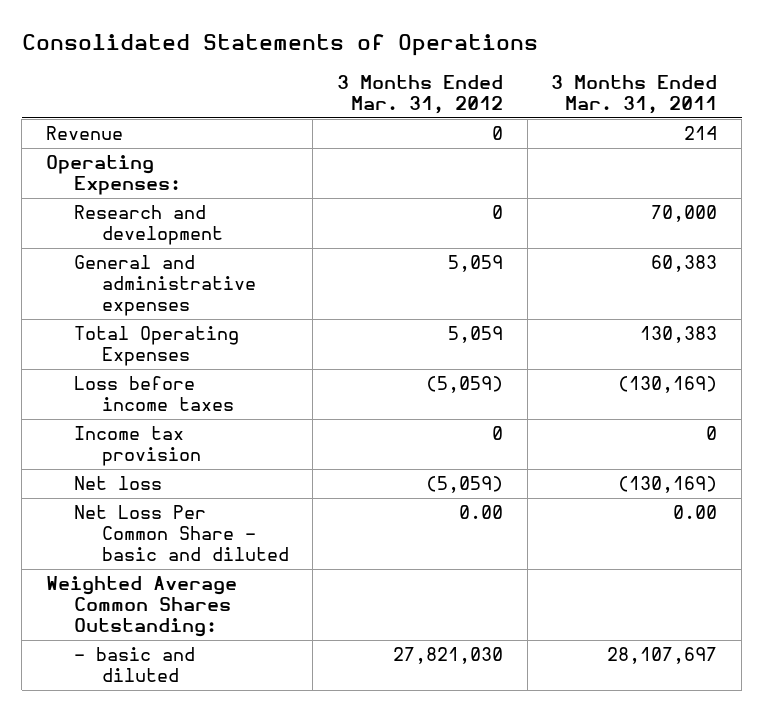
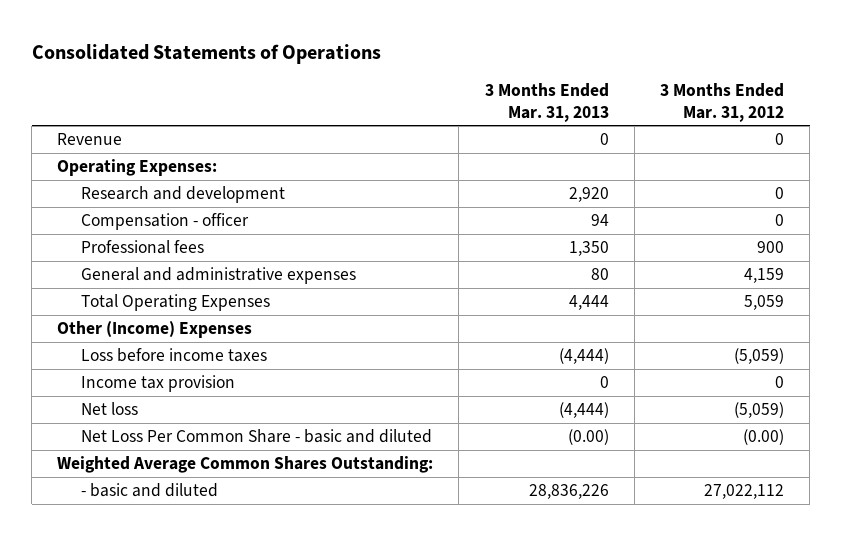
[551,75,718,114] 3 Months Ended Mar. 31, 2011 -> none
none -> [484,82,609,122] 3 Months Ended Mar. 31, 2013
none -> [81,213,250,231] Compensation - officer
none -> [81,240,205,255] Professional fees
[448,255,504,273] 5,059 -> [743,268,784,284] 4,159
none -> [57,321,253,339] Other (Income) Expenses
[459,505,504,520] 0.00 -> [742,429,784,446] (0.00)
[393,647,504,665] 27,821,030 -> [703,484,784,500] 27,022,112

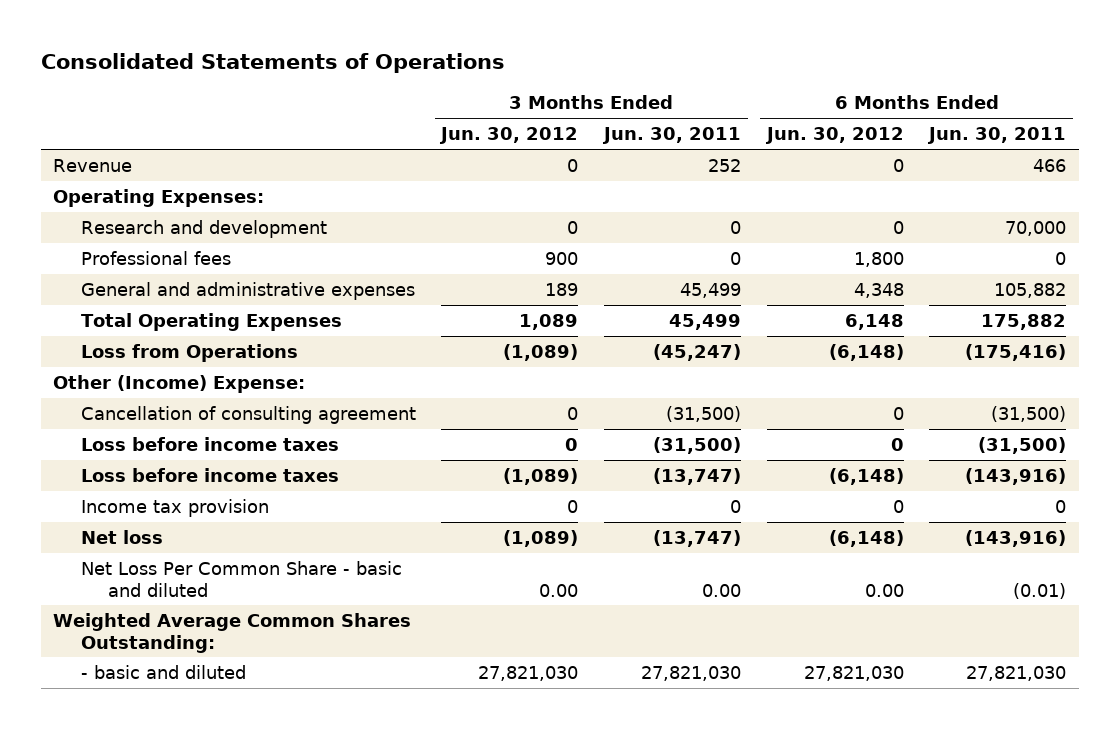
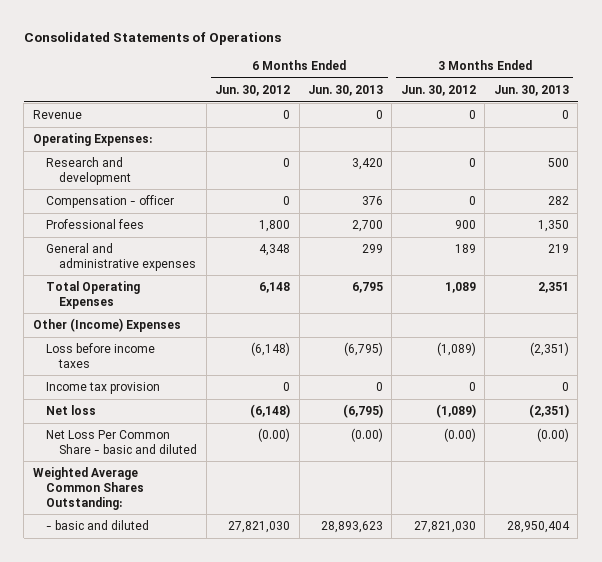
[602,127,742,145] Jun. 30, 2011 -> none
[927,127,1067,145] Jun. 30, 2011 -> none
none -> [308,85,384,97] Jun. 30, 2013
none -> [493,85,569,97] Jun. 30, 2013
none -> [46,195,175,209] Compensation - officer
[80,344,298,363] Loss from Operations -> none
[80,406,416,425] Cancellation of consulting agreement -> none
[80,437,339,452] Loss before income taxes -> none
[53,375,306,394] Other (Income) Expense: -> [32,318,181,333] Other (Income) Expenses
[539,583,579,597] 0.00 -> [443,428,476,443] (0.00)
[864,583,904,597] 0.00 -> [258,428,291,443] (0.00)

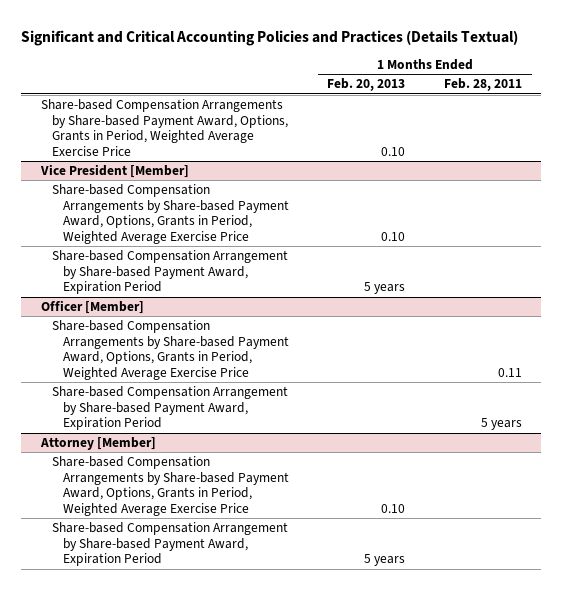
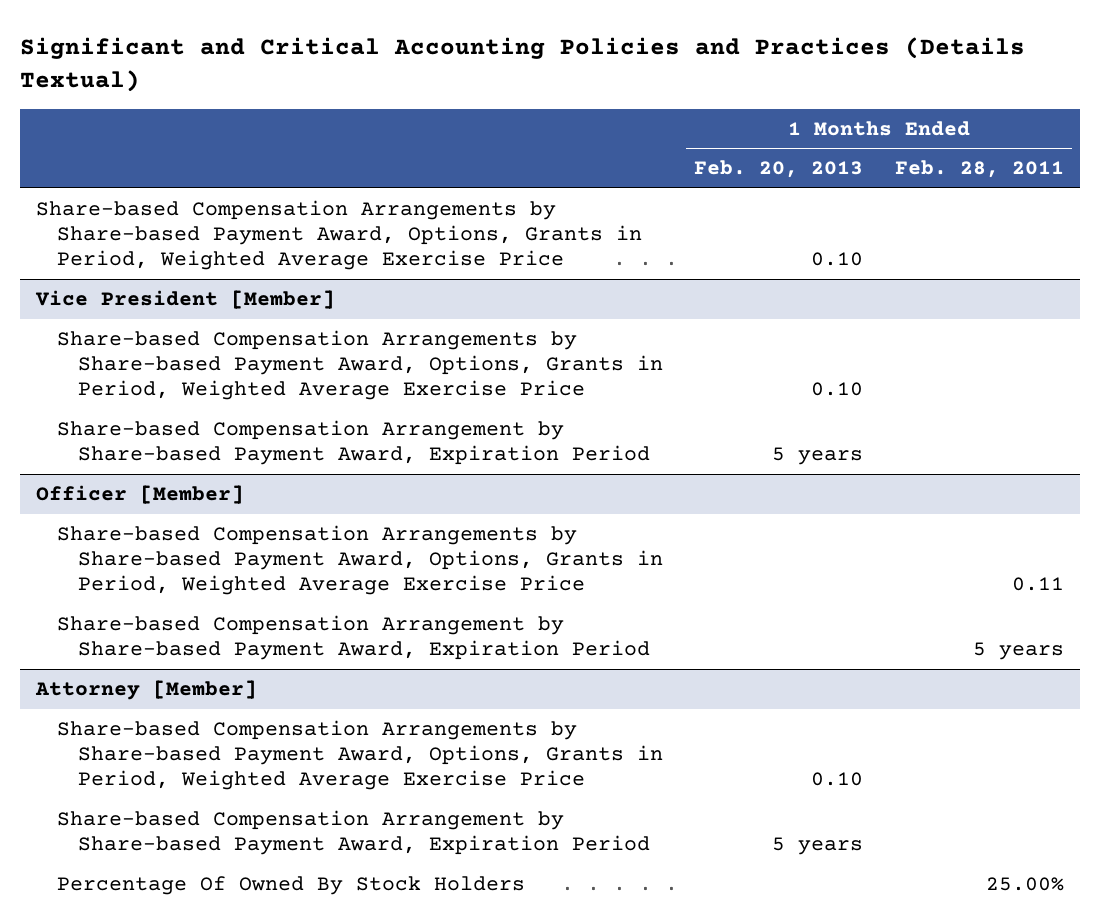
none -> [56,876,525,896] Percentage Of Owned By Stock Holders

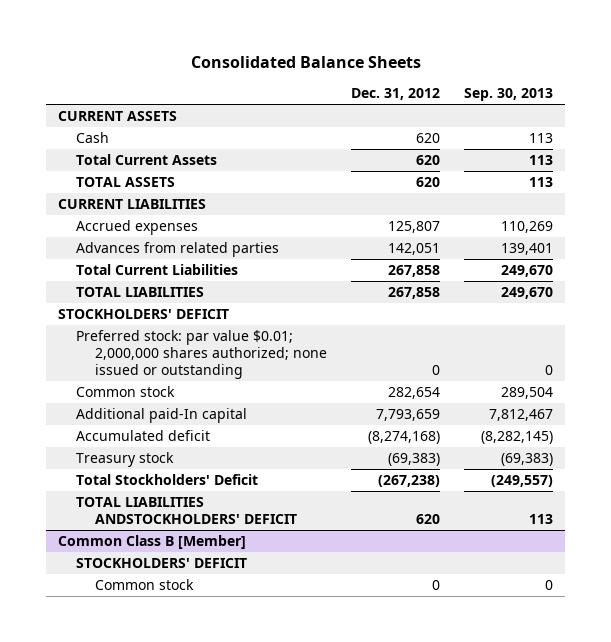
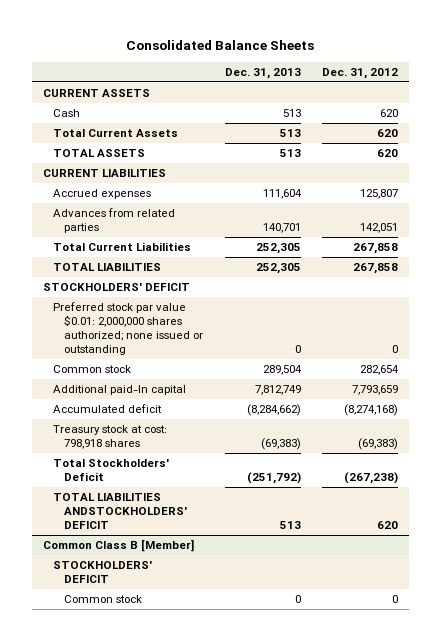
[464,88,554,102] Sep. 30, 2013 -> none
none -> [224,67,301,79] Dec. 31, 2013
[76,330,327,379] Preferred stock: par value $0.01; 2,000,000 shares authorized; none issued or outstanding -> [53,302,204,355] Preferred stock par value $0.01: 2,000,000 shares authorized; none issued or outstanding
[76,452,175,468] Treasury stock -> [53,425,168,450] Treasury stock at cost: 798,918 shares

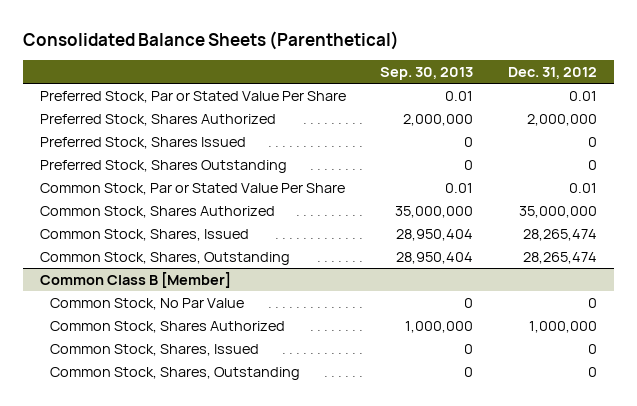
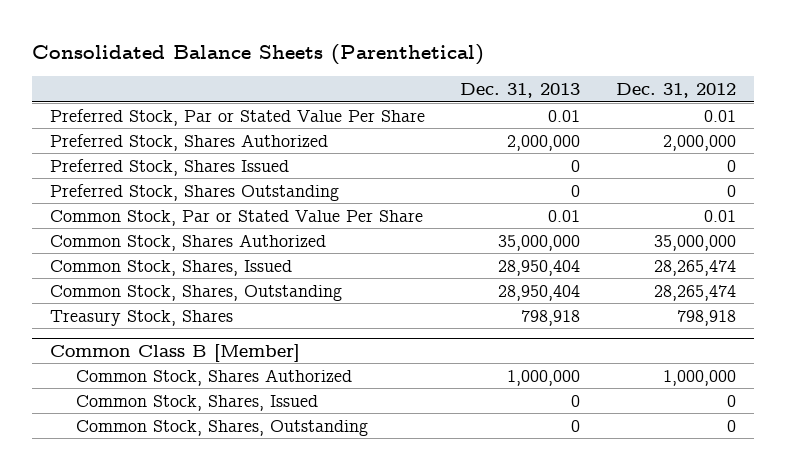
[380,67,474,81] Sep. 30, 2013 -> none
none -> [460,83,581,99] Dec. 31, 2013
none -> [49,309,233,326] Treasury Stock, Shares
[50,297,245,310] Common Stock, No Par Value -> none

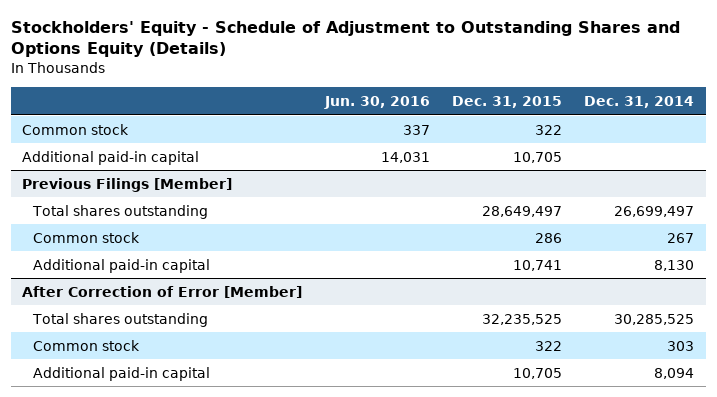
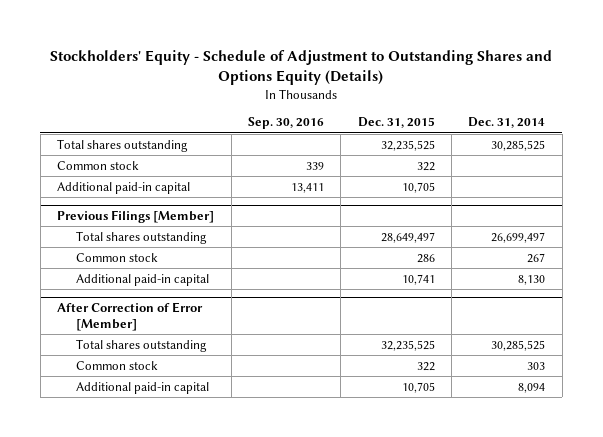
[323,95,430,109] Jun. 30, 2016 -> none
none -> [247,117,324,130] Sep. 30, 2016
none -> [57,138,189,152] Total shares outstanding

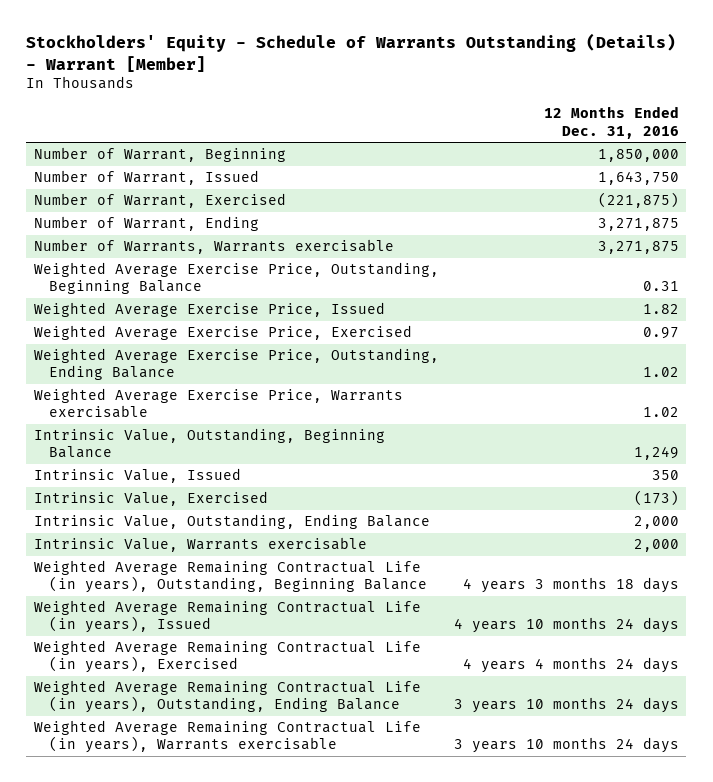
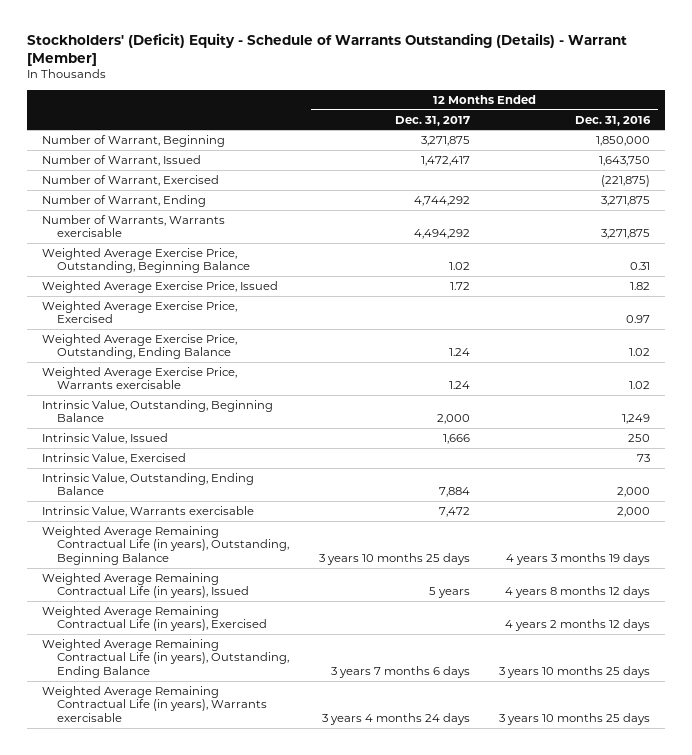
[26,32,677,72] Stockholders' Equity - Schedule of Warrants Outstanding (Details) - Warrant [Member] -> [27,32,628,66] Stockholders' (Deficit) Equity - Schedule of Warrants Outstanding (Details) - Warrant [Member]
none -> [394,115,470,126] Dec. 31, 2017
[651,470,679,481] 350 -> [628,433,651,442] 250
[633,490,679,507] (173) -> [637,453,651,462] 73
[462,577,679,594] 4 years 3 months 18 days -> [506,552,651,565] 4 years 3 months 19 days
[453,617,679,634] 4 years 10 months 24 days -> [505,586,651,599] 4 years 8 months 12 days
[462,657,679,674] 4 years 4 months 24 days -> [505,619,651,632] 4 years 2 months 12 days
[453,697,679,714] 3 years 10 months 24 days -> [499,665,651,678] 3 years 10 months 25 days
[453,737,679,754] 3 years 10 months 24 days -> [499,712,651,725] 3 years 10 months 25 days

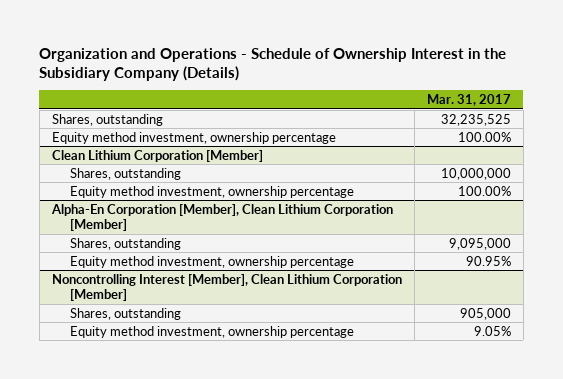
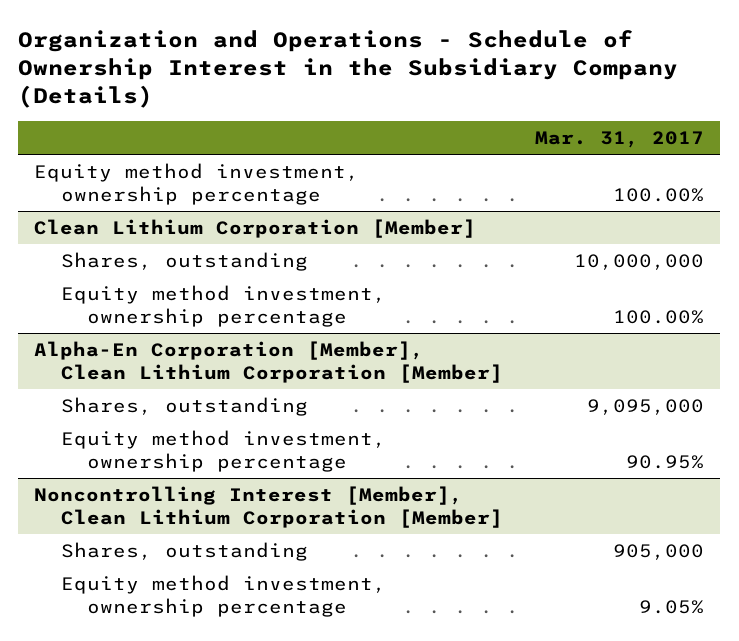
[51,113,163,126] Shares, outstanding -> none

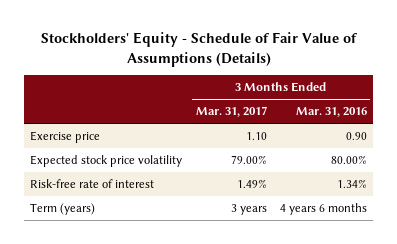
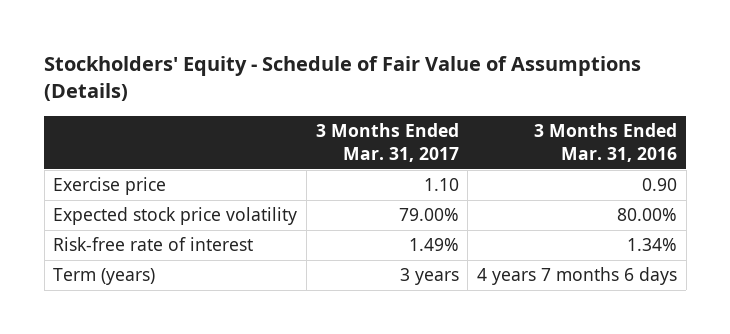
[279,203,367,216] 4 years 6 months -> [476,267,677,286] 4 years 7 months 6 days

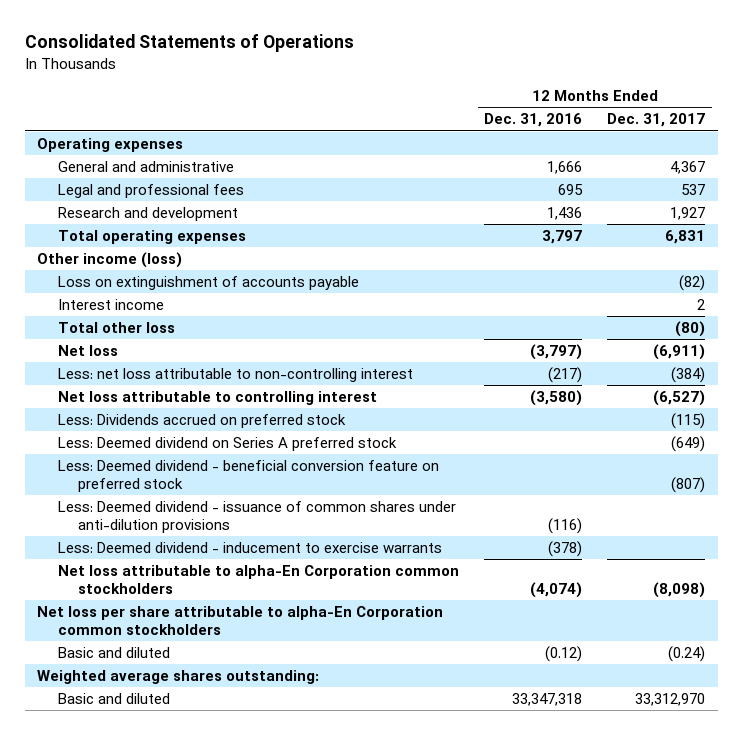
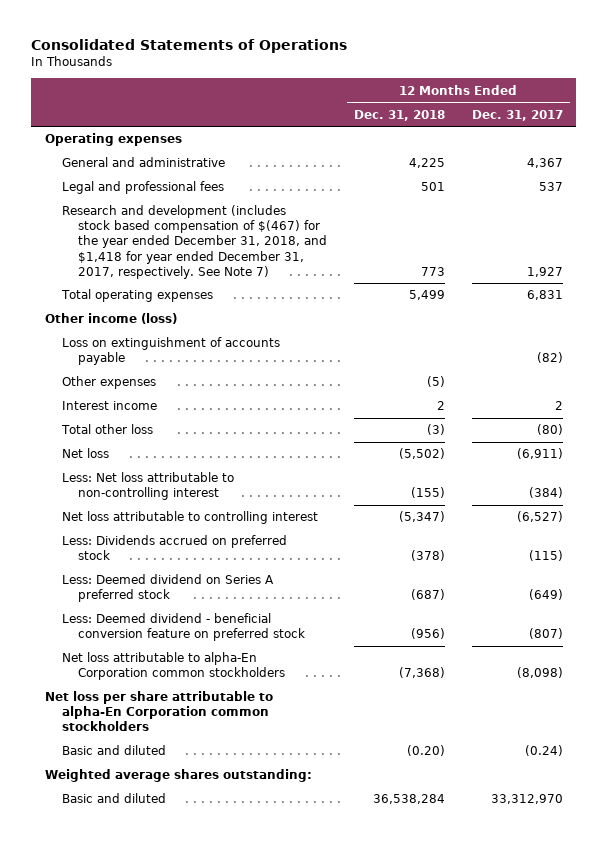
[484,113,583,128] Dec. 31, 2016 -> none
none -> [354,109,446,121] Dec. 31, 2018
[57,207,238,222] Research and development -> [61,205,328,279] Research and development (includes stock based compensation of $(467) for the year ended December 31, 2018, and $1,418 for year ended December 31, 2017, respectively. See Note 7)
none -> [61,376,156,390] Other expenses
[57,368,413,383] Less: net loss attributable to non-controlling interest -> [61,472,234,501] Less: Net loss attributable to non-controlling interest
[57,501,456,533] Less: Deemed dividend - issuance of common shares under anti-dilution provisions -> none
[57,542,442,554] Less: Deemed dividend - inducement to exercise warrants -> none

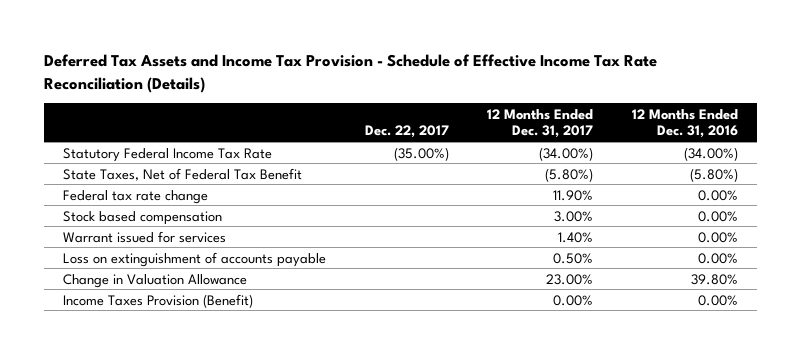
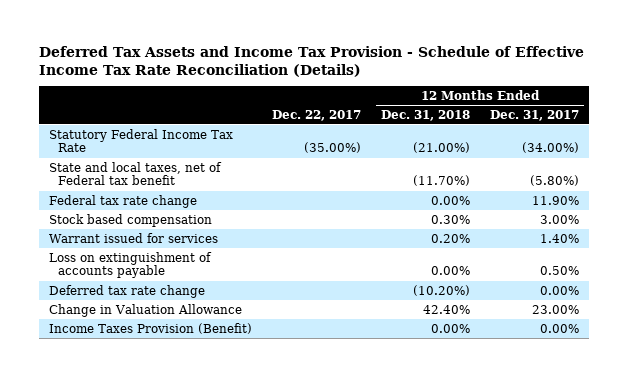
[631,108,738,139] 12 Months Ended Dec. 31, 2016 -> none
none -> [380,109,470,121] Dec. 31, 2018
[63,167,303,181] State Taxes, Net of Federal Tax Benefit -> [48,161,222,186] State and local taxes, net of Federal tax benefit
none -> [48,284,205,298] Deferred tax rate change

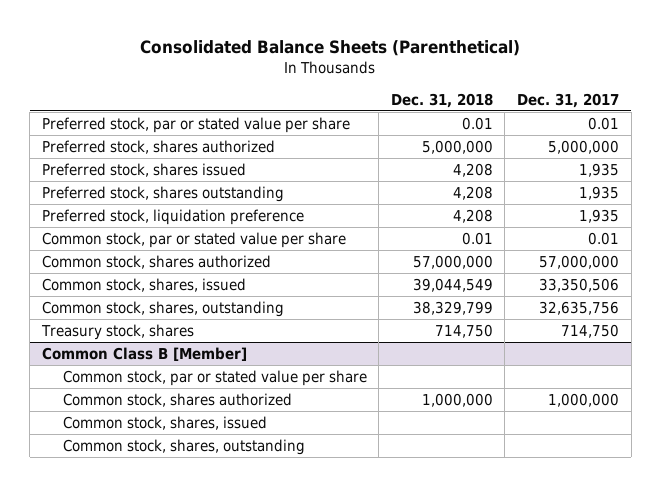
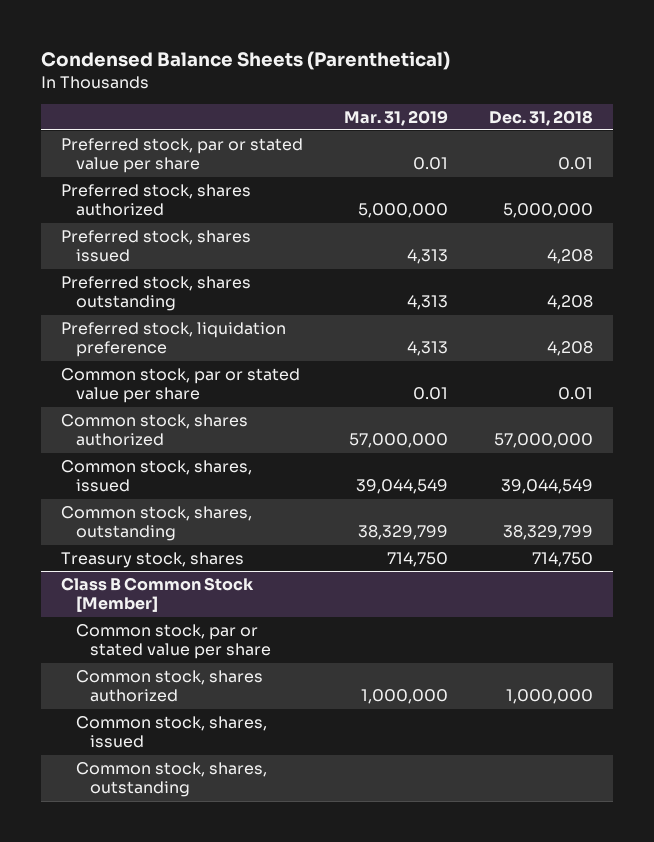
[140,39,521,56] Consolidated Balance Sheets (Parenthetical) -> [41,50,451,70] Condensed Balance Sheets (Parenthetical)
[517,92,620,108] Dec. 31, 2017 -> none
none -> [344,109,449,126] Mar. 31, 2019
[41,346,247,361] Common Class B [Member] -> [61,576,255,613] Class B Common Stock [Member]

